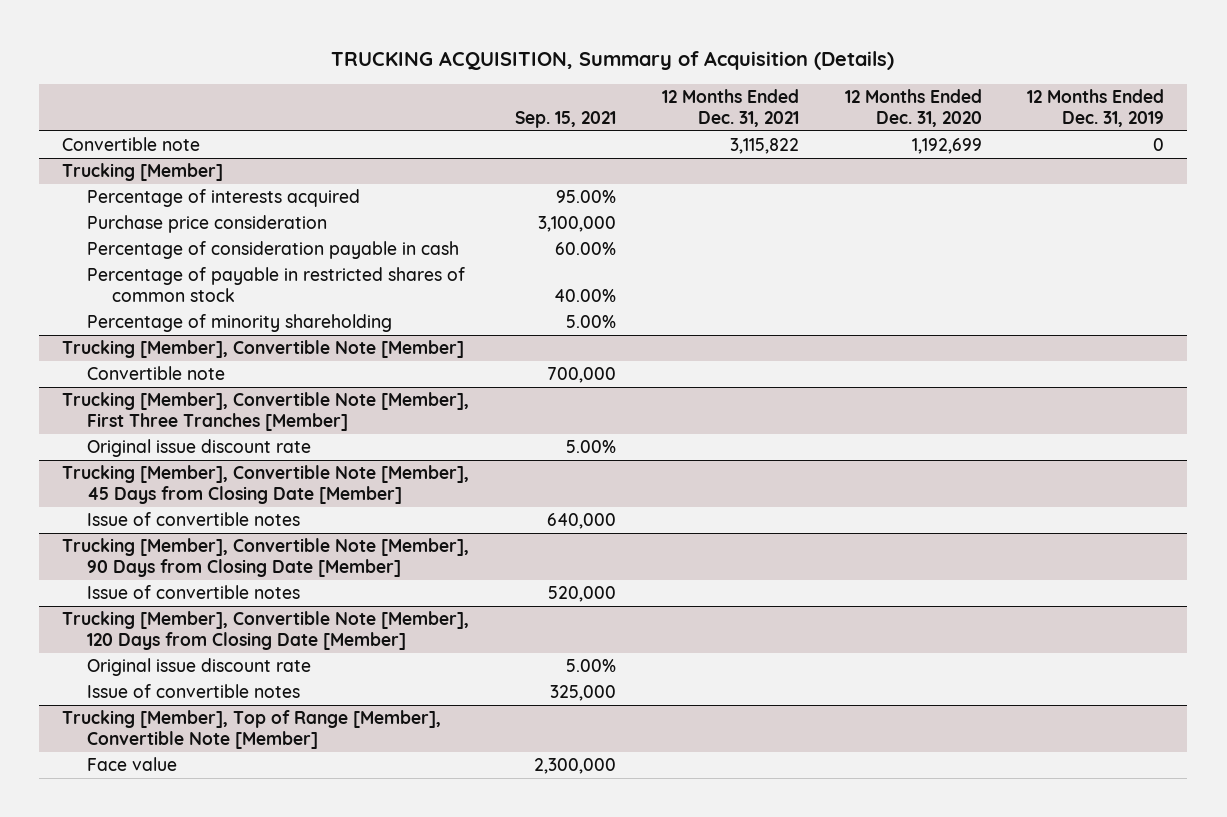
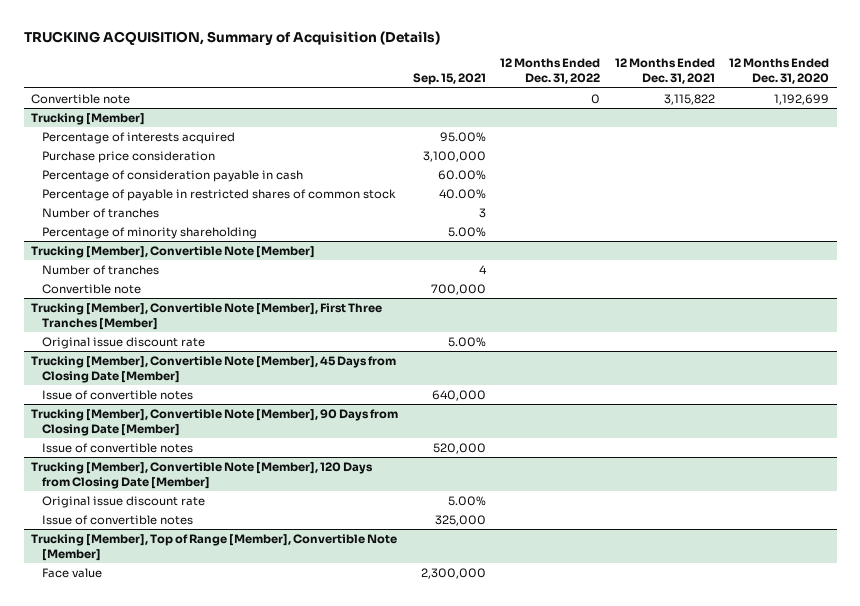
[1027,88,1165,127] 12 Months Ended Dec. 31, 2019 -> none
none -> [500,58,601,85] 12 Months Ended Dec. 31, 2022
none -> [41,207,159,218] Number of tranches
none -> [41,264,159,275] Number of tranches

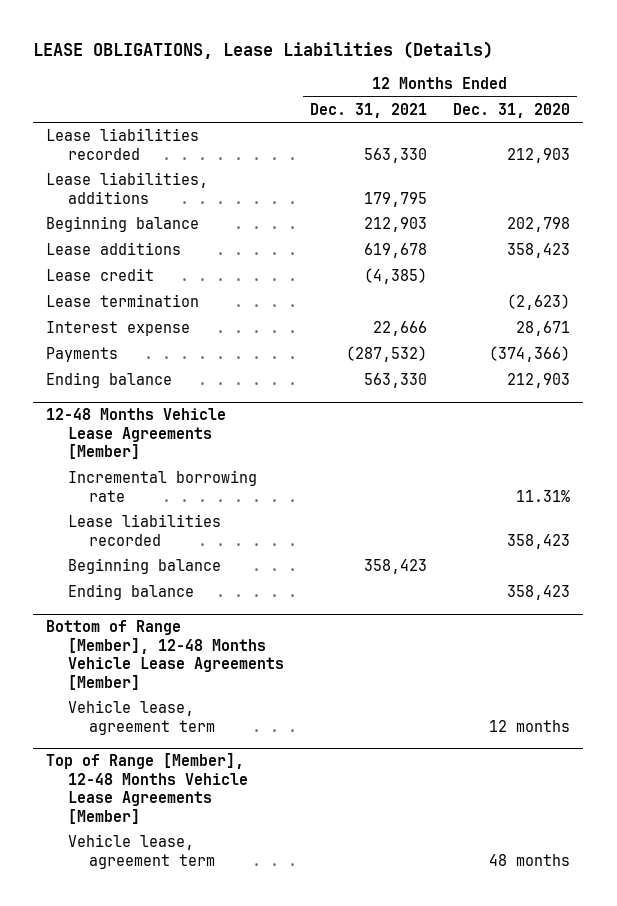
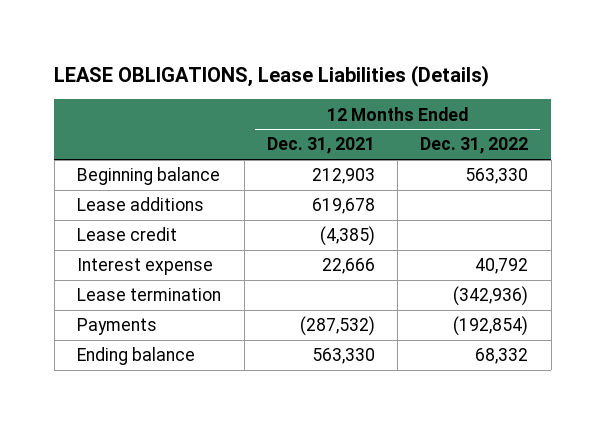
[453,102,571,118] Dec. 31, 2020 -> none
none -> [420,137,529,155] Dec. 31, 2022
[46,128,200,160] Lease liabilities recorded -> none
[46,172,209,204] Lease liabilities, additions -> none
[46,294,200,308] Lease termination -> [77,288,222,302] Lease termination
[46,408,227,460] 12-48 Months Vehicle Lease Agreements [Member] -> none
[67,470,257,502] Incremental borrowing rate -> none
[67,514,221,546] Lease liabilities recorded -> none
[67,558,221,575] Beginning balance -> none
[67,584,194,601] Ending balance -> none
[46,620,284,690] Bottom of Range [Member], 12-48 Months Vehicle Lease Agreements [Member] -> none
[67,700,216,735] Vehicle lease, agreement term -> none
[46,753,248,824] Top of Range [Member], 12-48 Months Vehicle Lease Agreements [Member] -> none
[67,834,216,869] Vehicle lease, agreement term -> none

